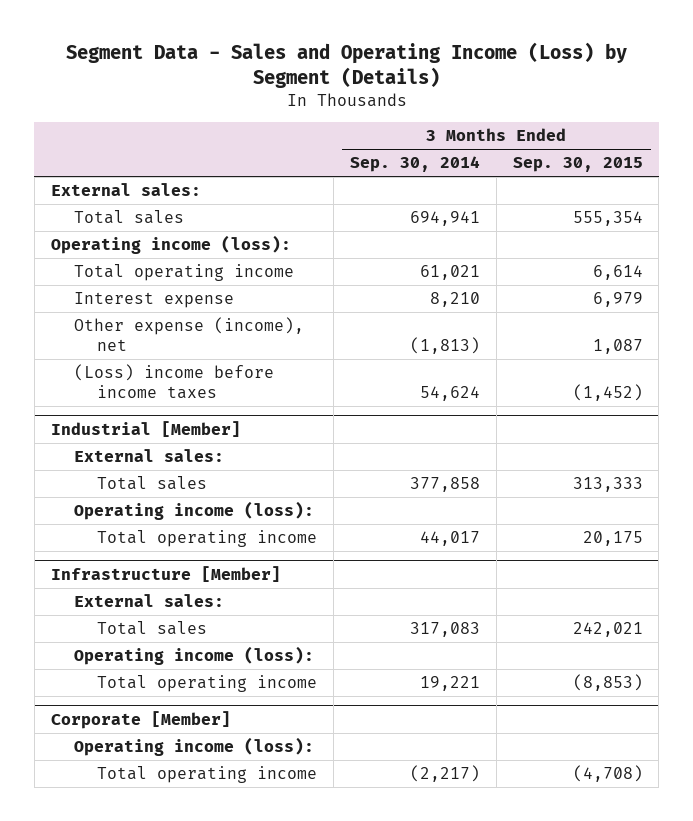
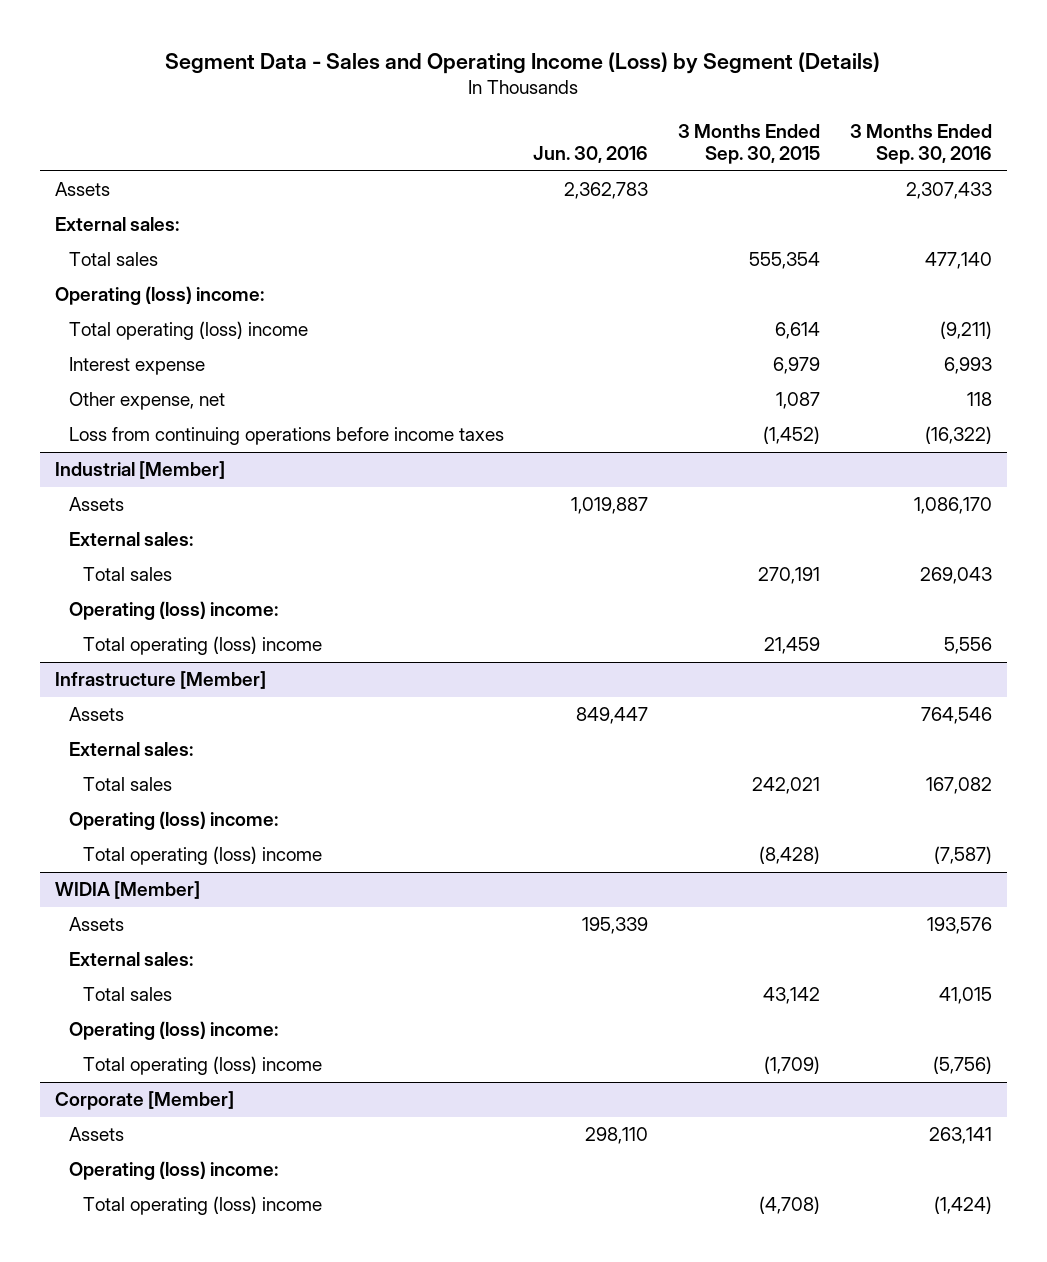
[349,156,480,173] Sep. 30, 2014 -> none
none -> [533,146,649,164] Jun. 30, 2016
none -> [850,123,993,165] 3 Months Ended Sep. 30, 2016
none -> [54,182,110,197] Assets
[50,235,291,255] Operating income (loss): -> [54,286,264,306] Operating (loss) income:
[74,264,295,282] Total operating income -> [68,321,308,341] Total operating (loss) income
[74,317,305,351] Other expense (income), net -> [68,392,225,411] Other expense, net
[74,364,275,399] (Loss) income before income taxes -> [68,427,504,446] Loss from continuing operations before income taxes
none -> [68,497,124,512] Assets
[572,477,643,493] 313,333 -> [758,567,821,585] 270,191
[74,501,315,521] Operating income (loss): -> [68,601,278,621] Operating (loss) income:
[97,530,318,548] Total operating income -> [82,636,322,656] Total operating (loss) income
[582,531,643,547] 20,175 -> [764,637,821,655] 21,459
none -> [68,707,124,722] Assets
[74,646,315,666] Operating income (loss): -> [68,811,278,831] Operating (loss) income:
[97,675,318,693] Total operating income -> [82,846,322,866] Total operating (loss) income
[572,674,643,692] (8,853) -> [759,846,821,865] (8,428)
none -> [54,881,200,900] WIDIA [Member]
none -> [68,917,124,932] Assets
none -> [68,952,193,967] External sales:
none -> [82,987,172,1002] Total sales
none -> [68,1021,278,1041] Operating (loss) income:
none -> [82,1056,322,1076] Total operating (loss) income
none -> [68,1127,124,1142] Assets
[74,737,315,757] Operating income (loss): -> [68,1161,278,1181] Operating (loss) income:
[97,766,318,784] Total operating income -> [82,1196,322,1216] Total operating (loss) income

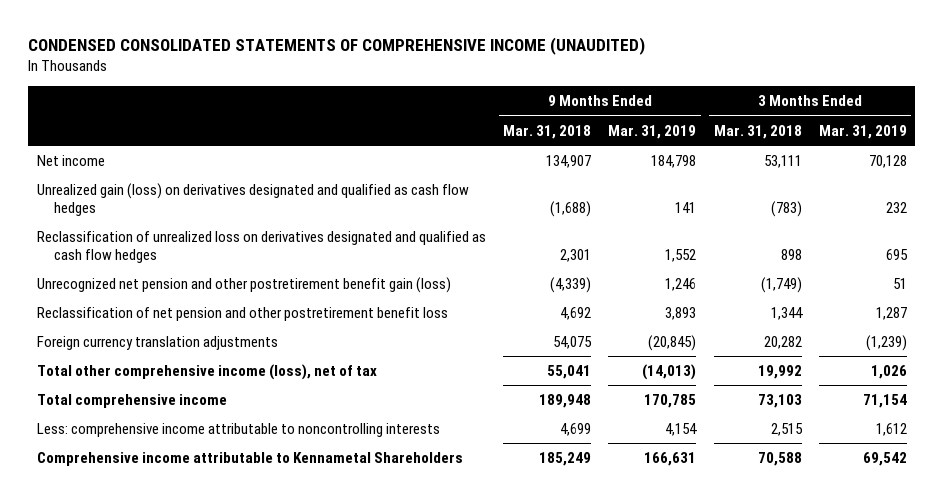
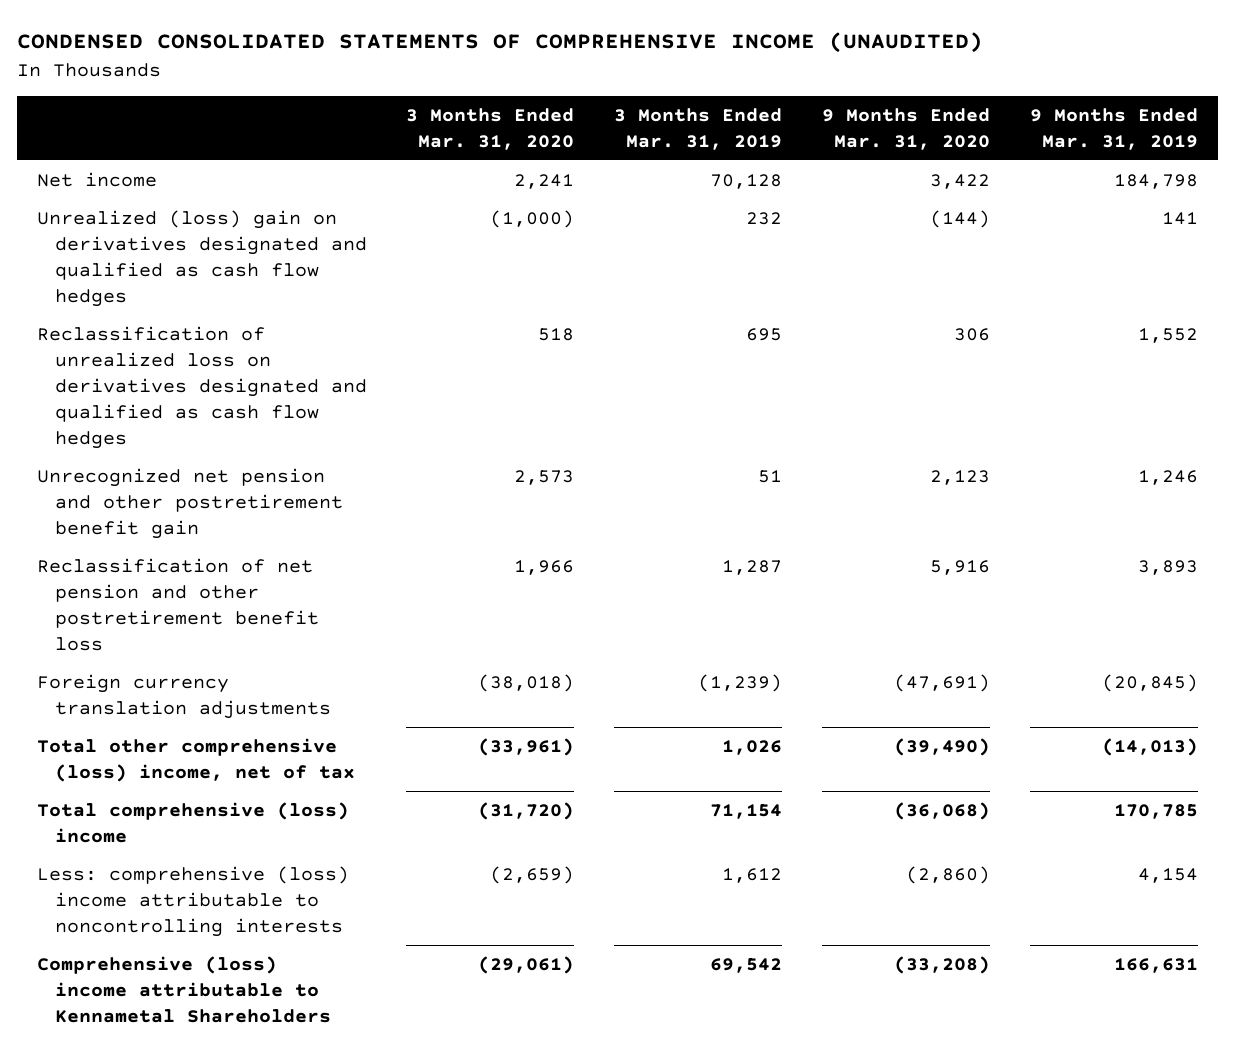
[503,124,592,139] Mar. 31, 2018 -> none
[713,124,802,139] Mar. 31, 2018 -> none
none -> [406,107,575,150] 3 Months Ended Mar. 31, 2020
none -> [821,107,990,150] 9 Months Ended Mar. 31, 2020
[36,182,469,216] Unrealized gain (loss) on derivatives designated and qualified as cash flow hedges -> [37,210,367,307] Unrealized (loss) gain on derivatives designated and qualified as cash flow hedges
[36,276,451,293] Unrecognized net pension and other postretirement benefit gain (loss) -> [37,468,343,540] Unrecognized net pension and other postretirement benefit gain
[36,363,377,380] Total other comprehensive income (loss), net of tax -> [37,738,355,783] Total other comprehensive (loss) income, net of tax
[36,393,227,408] Total comprehensive income -> [37,802,350,844] Total comprehensive (loss) income
[36,422,440,437] Less: comprehensive income attributable to noncontrolling interests -> [37,866,350,938] Less: comprehensive (loss) income attributable to noncontrolling interests
[36,451,463,466] Comprehensive income attributable to Kennametal Shareholders -> [37,956,331,1024] Comprehensive (loss) income attributable to Kennametal Shareholders

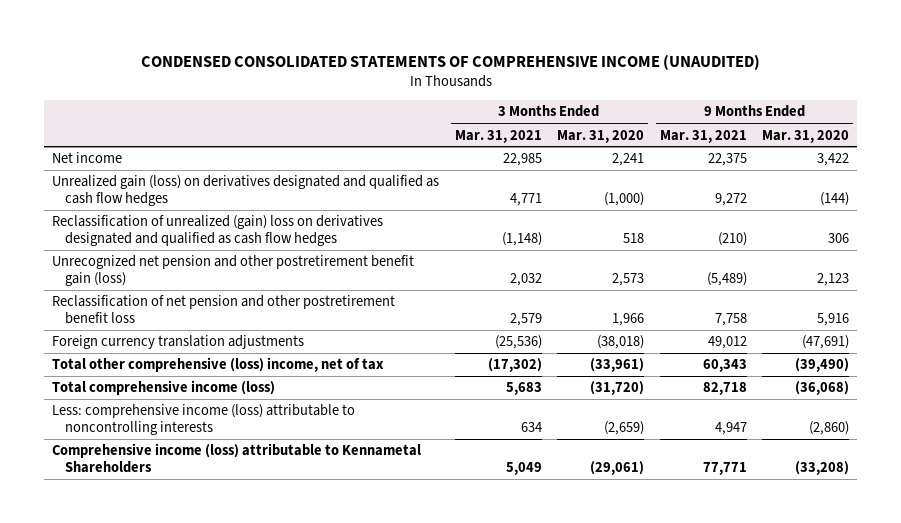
[614,107,783,150] 3 Months Ended Mar. 31, 2019 -> none
[1029,107,1198,150] 9 Months Ended Mar. 31, 2019 -> none
none -> [454,129,542,143] Mar. 31, 2021
none -> [659,129,747,143] Mar. 31, 2021
[37,210,367,307] Unrealized (loss) gain on derivatives designated and qualified as cash flow hedges -> [52,175,440,207] Unrealized gain (loss) on derivatives designated and qualified as cash flow hedges
[37,326,367,449] Reclassification of unrealized loss on derivatives designated and qualified as cash flow hedges -> [52,215,384,247] Reclassification of unrealized (gain) loss on derivatives designated and qualified as cash flow hedges
[37,468,343,540] Unrecognized net pension and other postretirement benefit gain -> [52,255,415,287] Unrecognized net pension and other postretirement benefit gain (loss)
[37,802,350,844] Total comprehensive (loss) income -> [52,380,276,396] Total comprehensive income (loss)
[37,866,350,938] Less: comprehensive (loss) income attributable to noncontrolling interests -> [52,404,356,436] Less: comprehensive income (loss) attributable to noncontrolling interests
[37,956,331,1024] Comprehensive (loss) income attributable to Kennametal Shareholders -> [52,443,422,474] Comprehensive income (loss) attributable to Kennametal Shareholders

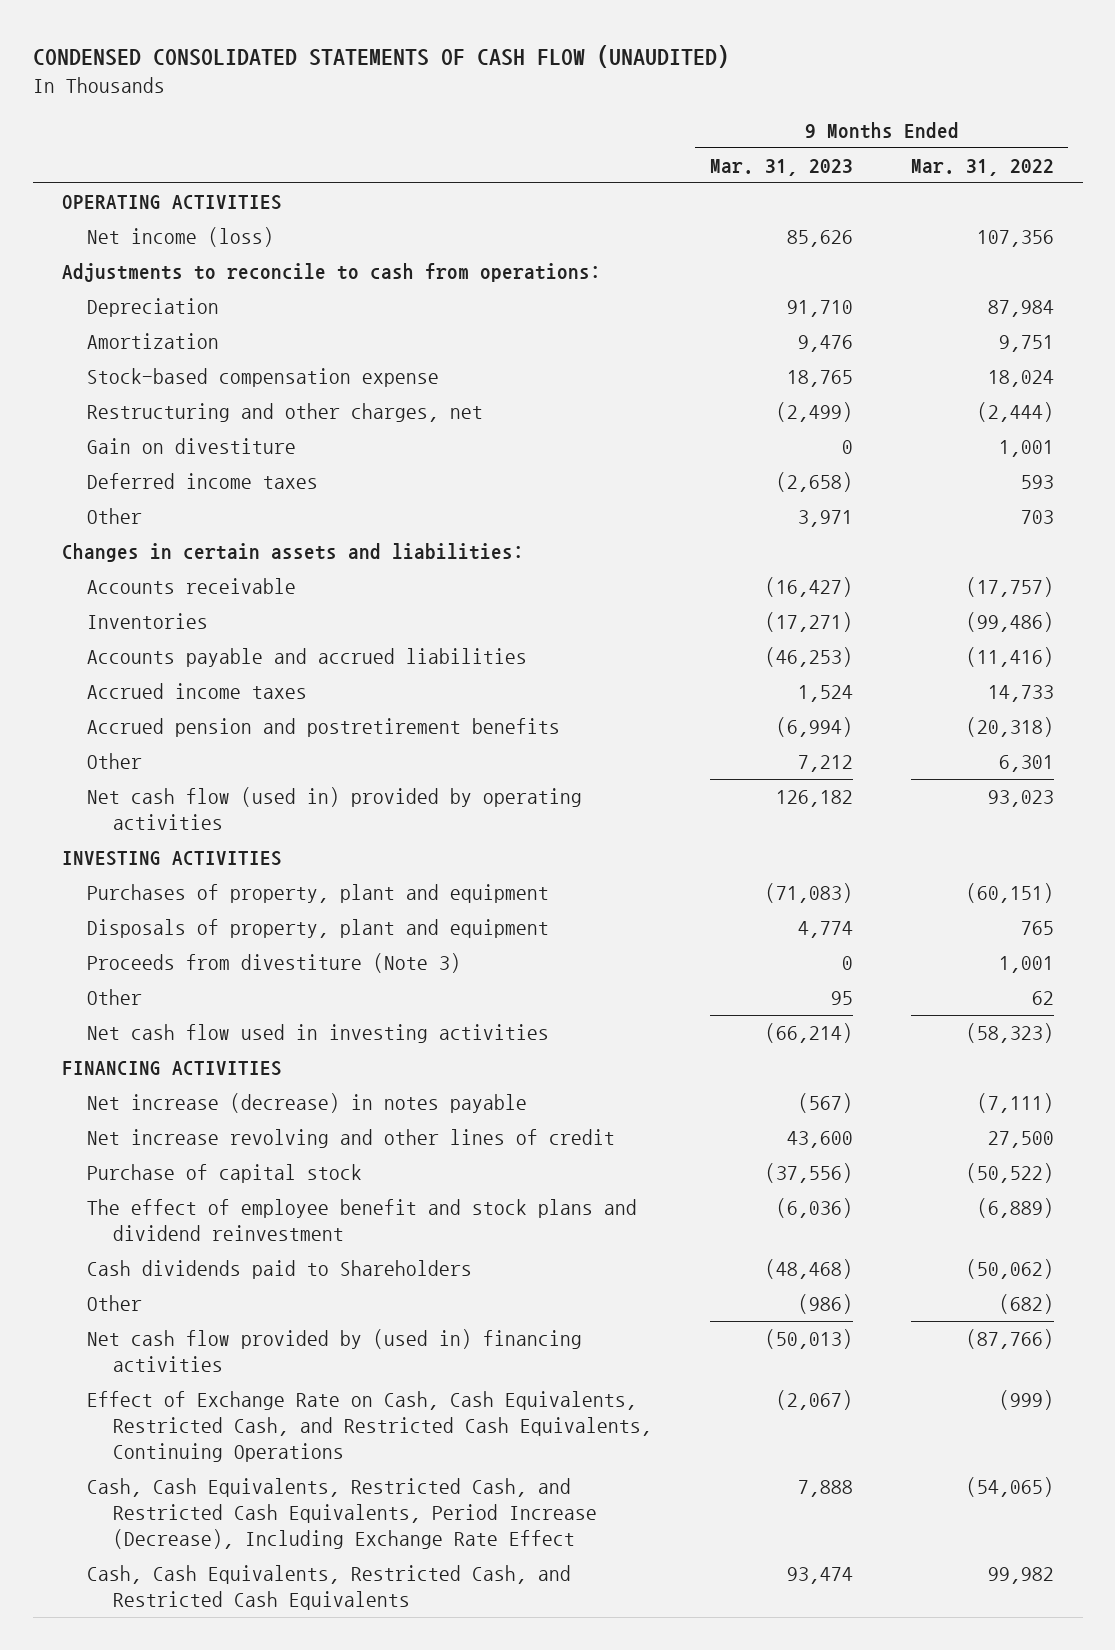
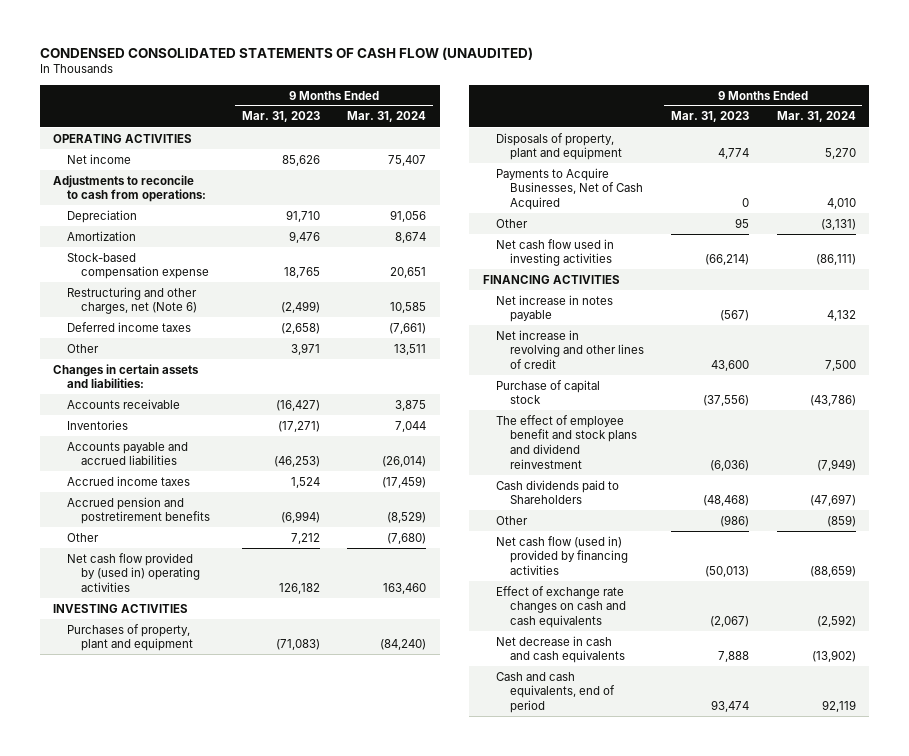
[910,158,1054,176] Mar. 31, 2022 -> none
none -> [347,111,427,123] Mar. 31, 2024
[87,227,275,248] Net income (loss) -> [67,153,132,164] Net income
[87,438,297,455] Gain on divestiture -> none
[87,403,484,423] Restructuring and other charges, net -> [67,286,198,315] Restructuring and other charges, net (Note 6)
[87,787,583,830] Net cash flow (used in) provided by operating activities -> [67,552,200,593] Net cash flow provided by (used in) operating activities
[87,953,462,974] Proceeds from divestiture (Note 3) -> none
none -> [496,167,644,211] Payments to Acquire Businesses, Net of Cash Acquired
[87,1093,528,1114] Net increase (decrease) in notes payable -> [496,294,614,323] Net increase in notes payable
[87,1129,616,1149] Net increase revolving and other lines of credit -> [496,329,645,370] Net increase in revolving and other lines of credit
[87,1329,583,1372] Net cash flow provided by (used in) financing activities -> [496,535,629,576] Net cash flow (used in) provided by financing activities
[87,1391,653,1462] Effect of Exchange Rate on Cash, Cash Equivalents, Restricted Cash, and Restricted Cash Equivalents, Continuing Operations -> [496,585,627,629] Effect of exchange rate changes on cash and cash equivalents
[87,1478,598,1549] Cash, Cash Equivalents, Restricted Cash, and Restricted Cash Equivalents, Period Increase (Decrease), Including Exchange Rate Effect -> [496,635,626,664] Net decrease in cash and cash equivalents
[87,1565,572,1610] Cash, Cash Equivalents, Restricted Cash, and Restricted Cash Equivalents -> [496,671,616,714] Cash and cash equivalents, end of period

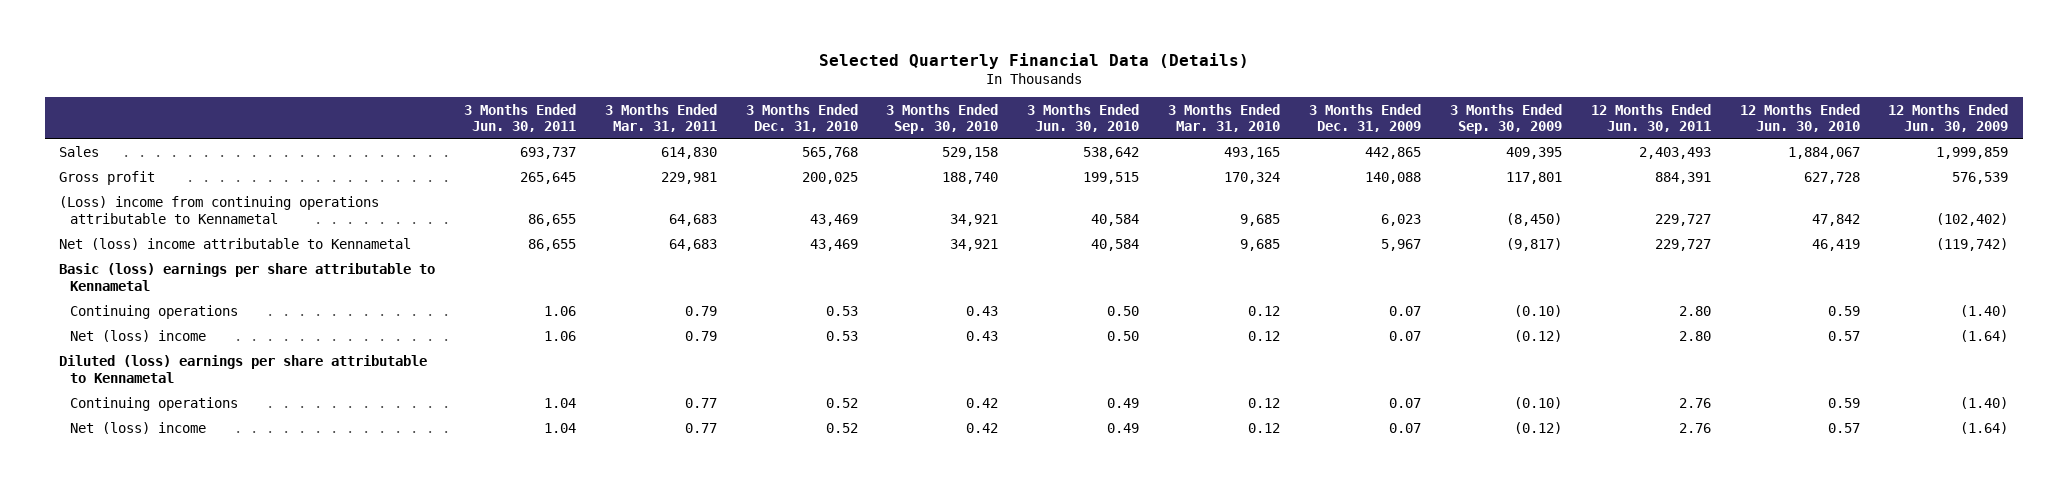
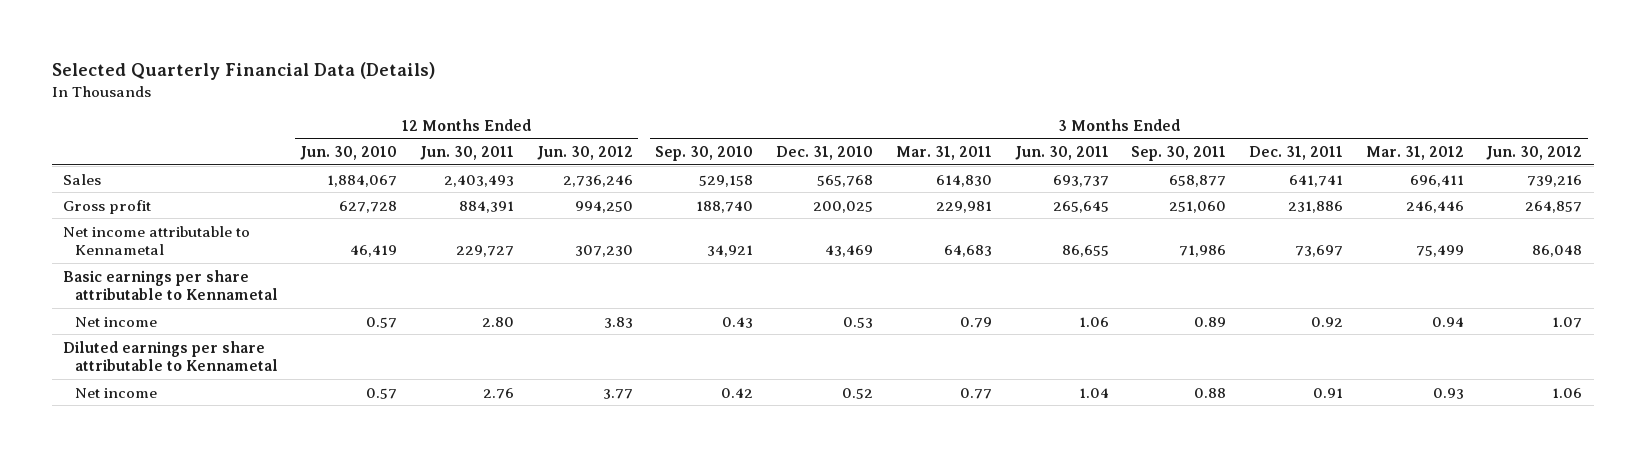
[1027,103,1140,133] 3 Months Ended Jun. 30, 2010 -> none
[1168,103,1281,133] 3 Months Ended Mar. 31, 2010 -> none
[1309,103,1422,133] 3 Months Ended Dec. 31, 2009 -> none
[1449,103,1562,135] 3 Months Ended Sep. 30, 2009 -> none
[1888,103,2009,133] 12 Months Ended Jun. 30, 2009 -> none
none -> [536,146,633,161] Jun. 30, 2012
none -> [1131,146,1227,162] Sep. 30, 2011
none -> [1248,146,1343,161] Dec. 31, 2011
none -> [1365,146,1464,161] Mar. 31, 2012
none -> [1486,146,1583,161] Jun. 30, 2012
[59,196,380,224] (Loss) income from continuing operations attributable to Kennametal -> none
[69,305,238,320] Continuing operations -> none
[69,397,238,412] Continuing operations -> none
[59,238,412,251] Net (loss) income attributable to Kennametal -> [63,225,251,256] Net income attributable to Kennametal
[59,263,436,291] Basic (loss) earnings per share attributable to Kennametal -> [63,269,278,301] Basic earnings per share attributable to Kennametal
[69,330,206,343] Net (loss) income -> [74,316,157,327] Net income
[59,355,428,383] Diluted (loss) earnings per share attributable to Kennametal -> [63,340,278,372] Diluted earnings per share attributable to Kennametal
[69,422,206,435] Net (loss) income -> [74,387,157,398] Net income

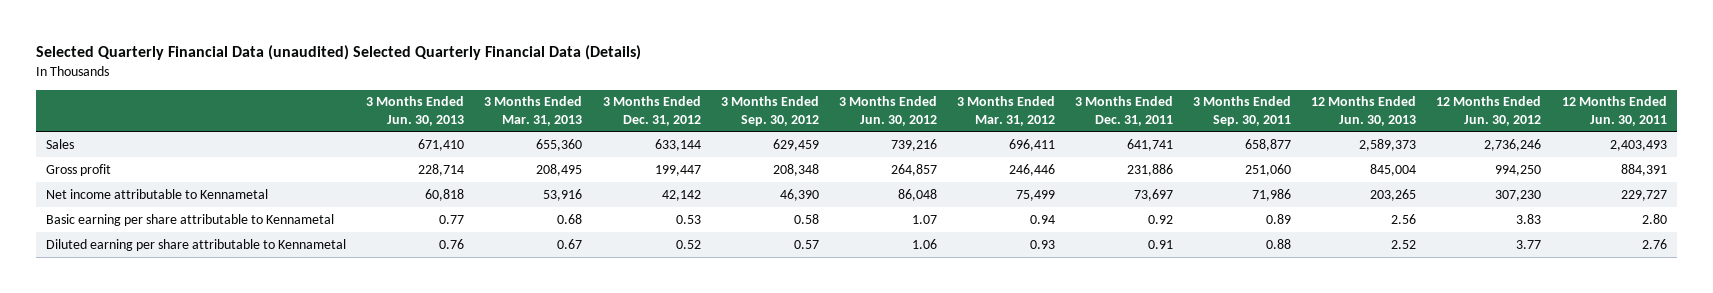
[51,61,435,80] Selected Quarterly Financial Data (Details) -> [36,45,642,61] Selected Quarterly Financial Data (unaudited) Selected Quarterly Financial Data (Details)
[300,146,398,161] Jun. 30, 2010 -> none
[655,146,754,162] Sep. 30, 2010 -> none
[776,146,874,161] Dec. 31, 2010 -> none
[895,146,992,161] Mar. 31, 2011 -> none
[1014,146,1109,161] Jun. 30, 2011 -> none
none -> [366,96,465,126] 3 Months Ended Jun. 30, 2013
none -> [484,96,583,126] 3 Months Ended Mar. 31, 2013
none -> [602,96,701,126] 3 Months Ended Dec. 31, 2012
none -> [720,96,819,126] 3 Months Ended Sep. 30, 2012
none -> [1311,96,1417,126] 12 Months Ended Jun. 30, 2013
[63,269,278,301] Basic earnings per share attributable to Kennametal -> none
[63,340,278,372] Diluted earnings per share attributable to Kennametal -> none
[74,316,157,327] Net income -> [46,213,335,226] Basic earning per share attributable to Kennametal
[74,387,157,398] Net income -> [46,238,347,251] Diluted earning per share attributable to Kennametal

